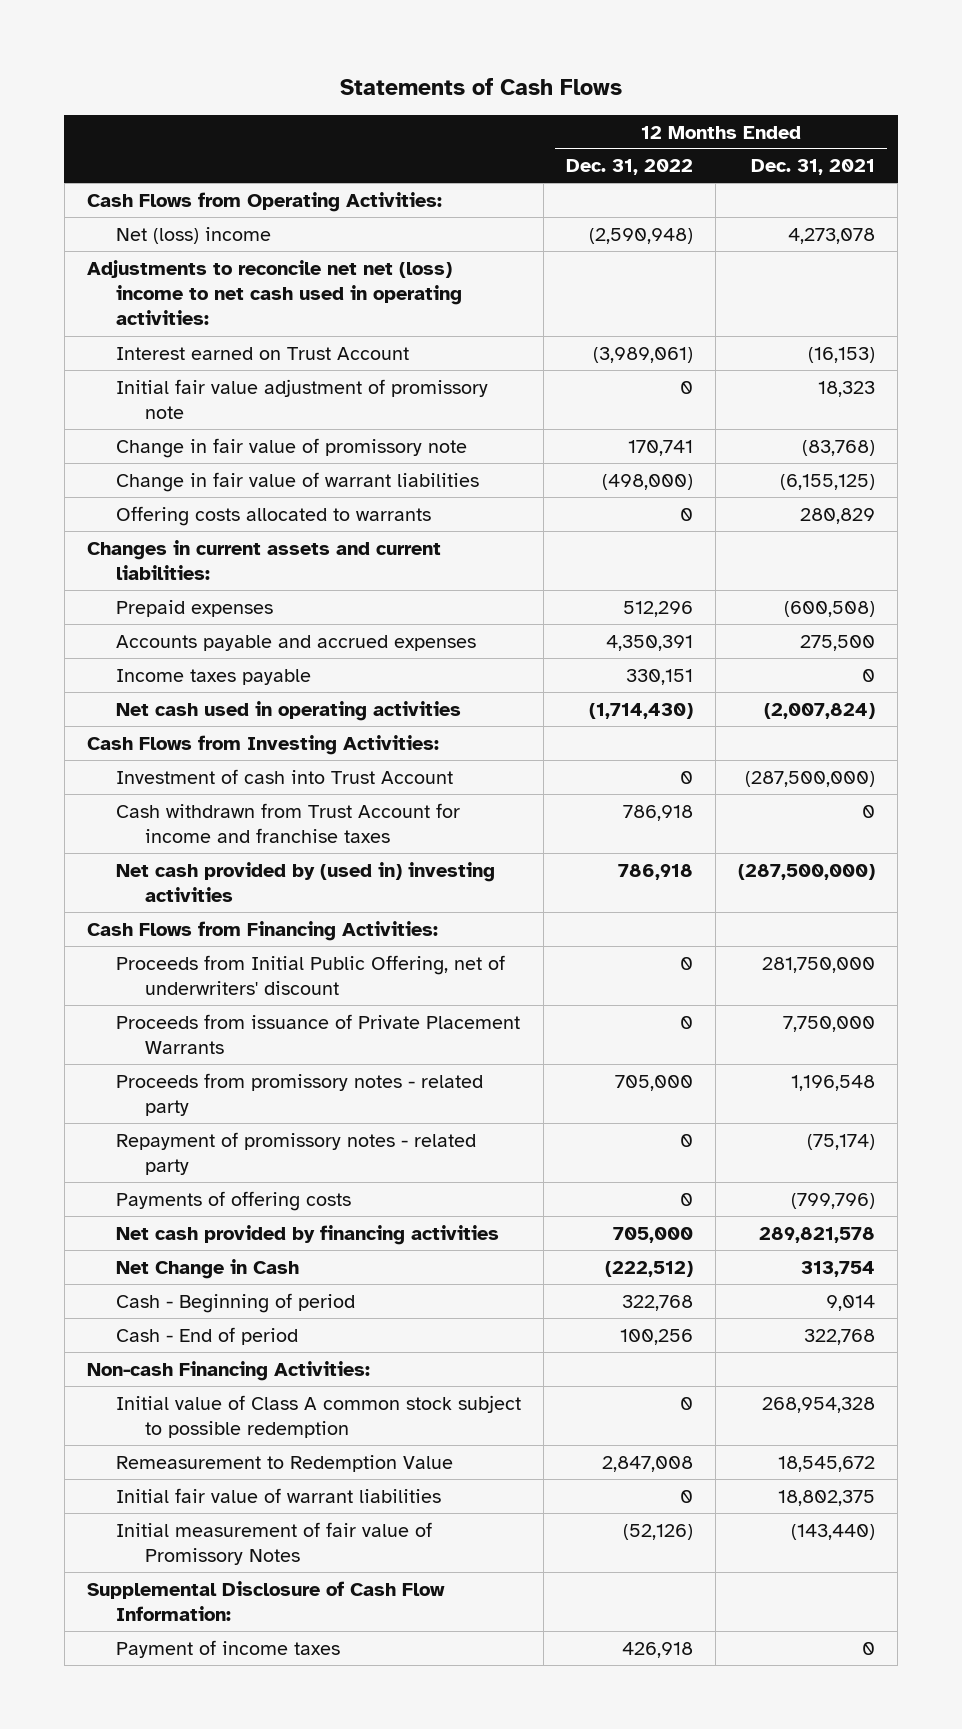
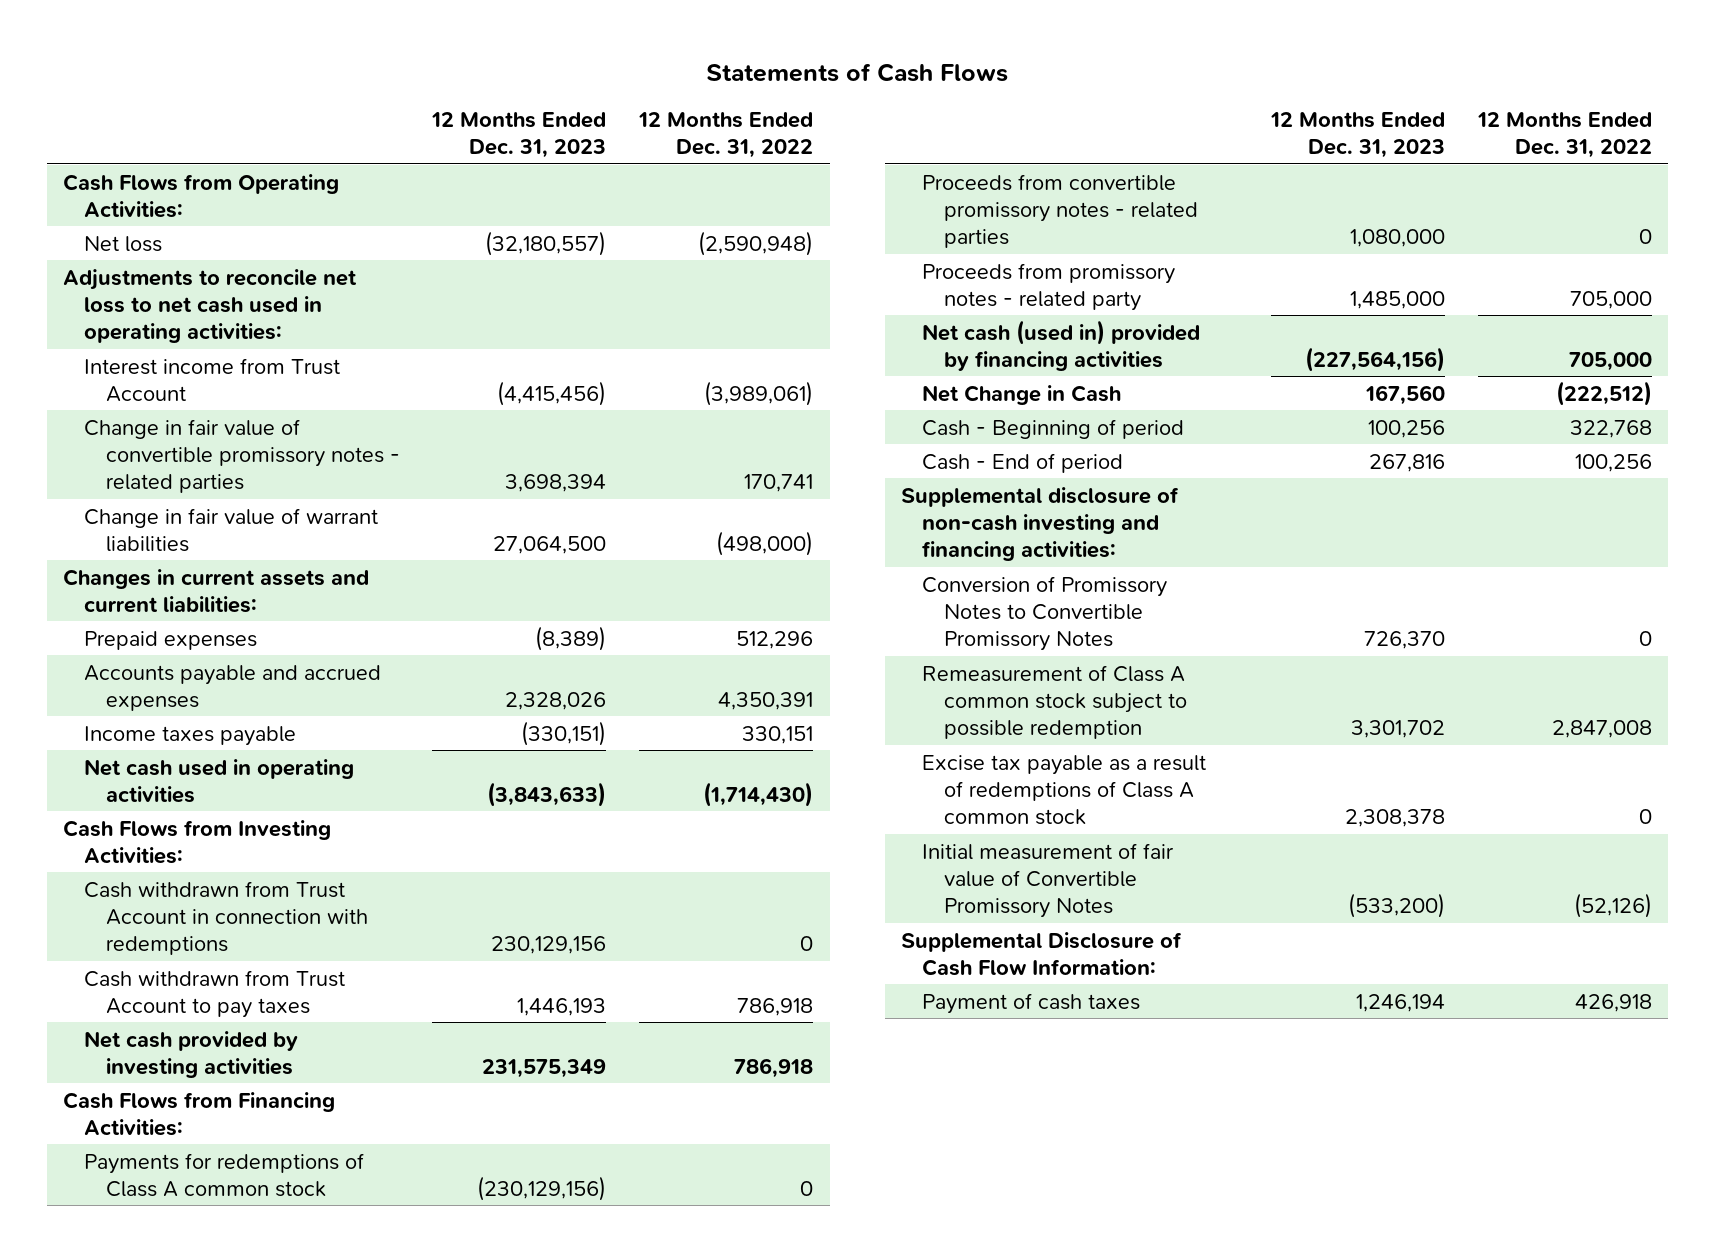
[751,159,876,176] Dec. 31, 2021 -> none
none -> [431,112,607,159] 12 Months Ended Dec. 31, 2023
[115,378,488,420] Initial fair value adjustment of promissory note -> none
[115,226,271,244] Net (loss) income -> [84,235,163,252] Net loss
[86,259,462,326] Adjustments to reconcile net net (loss) income to net cash used in operating activities: -> [63,268,358,343] Adjustments to reconcile net loss to net cash used in operating activities:
[115,346,409,360] Interest earned on Trust Account -> [84,357,341,402] Interest income from Trust Account
[115,437,467,458] Change in fair value of promissory note -> [84,418,400,493] Change in fair value of convertible promissory notes - related parties
[115,505,431,526] Offering costs allocated to warrants -> none
[115,768,453,784] Investment of cash into Trust Account -> none
[115,802,460,844] Cash withdrawn from Trust Account for income and franchise taxes -> [84,880,368,955] Cash withdrawn from Trust Account in connection with redemptions
[623,804,694,821] 786,918 -> [800,935,814,951] 0
none -> [84,969,346,1018] Cash withdrawn from Trust Account to pay taxes
[115,861,495,903] Net cash provided by (used in) investing activities -> [84,1030,299,1078] Net cash provided by investing activities
[115,954,505,996] Proceeds from Initial Public Offering, net of underwriters' discount -> none
[115,1013,520,1055] Proceeds from issuance of Private Placement Warrants -> none
none -> [84,1152,365,1197] Payments for redemptions of Class A common stock
none -> [922,173,1198,248] Proceeds from convertible promissory notes - related parties
[115,1131,476,1176] Repayment of promissory notes - related party -> none
[115,1190,351,1211] Payments of offering costs -> none
[115,1224,499,1245] Net cash provided by financing activities -> [922,319,1201,371] Net cash (used in) provided by financing activities
[115,1394,521,1439] Initial value of Class A common stock subject to possible redemption -> none
[115,1487,441,1503] Initial fair value of warrant liabilities -> none
[86,1360,370,1381] Non-cash Financing Activities: -> [901,486,1180,561] Supplemental disclosure of non-cash investing and financing activities:
none -> [922,575,1168,651] Conversion of Promissory Notes to Convertible Promissory Notes
[115,1454,453,1472] Remeasurement to Redemption Value -> [922,664,1187,739] Remeasurement of Class A common stock subject to possible redemption
none -> [922,754,1207,825] Excise tax payable as a result of redemptions of Class A common stock
[115,1521,432,1566] Initial measurement of fair value of Promissory Notes -> [922,842,1175,918] Initial measurement of fair value of Convertible Promissory Notes
[115,1639,340,1658] Payment of income taxes -> [922,992,1141,1014] Payment of cash taxes

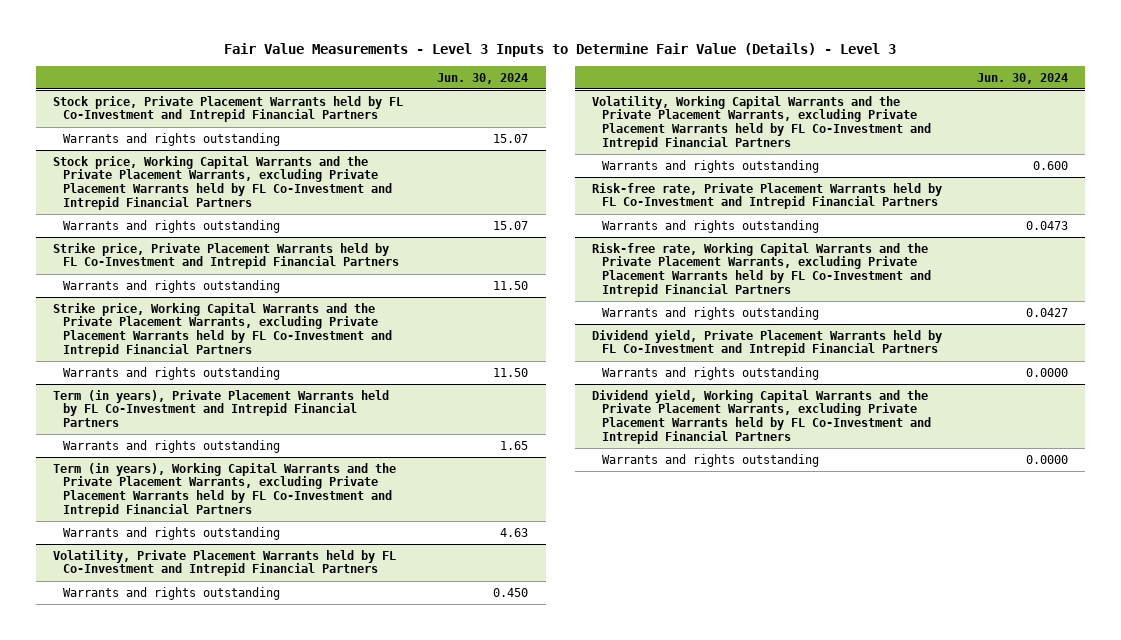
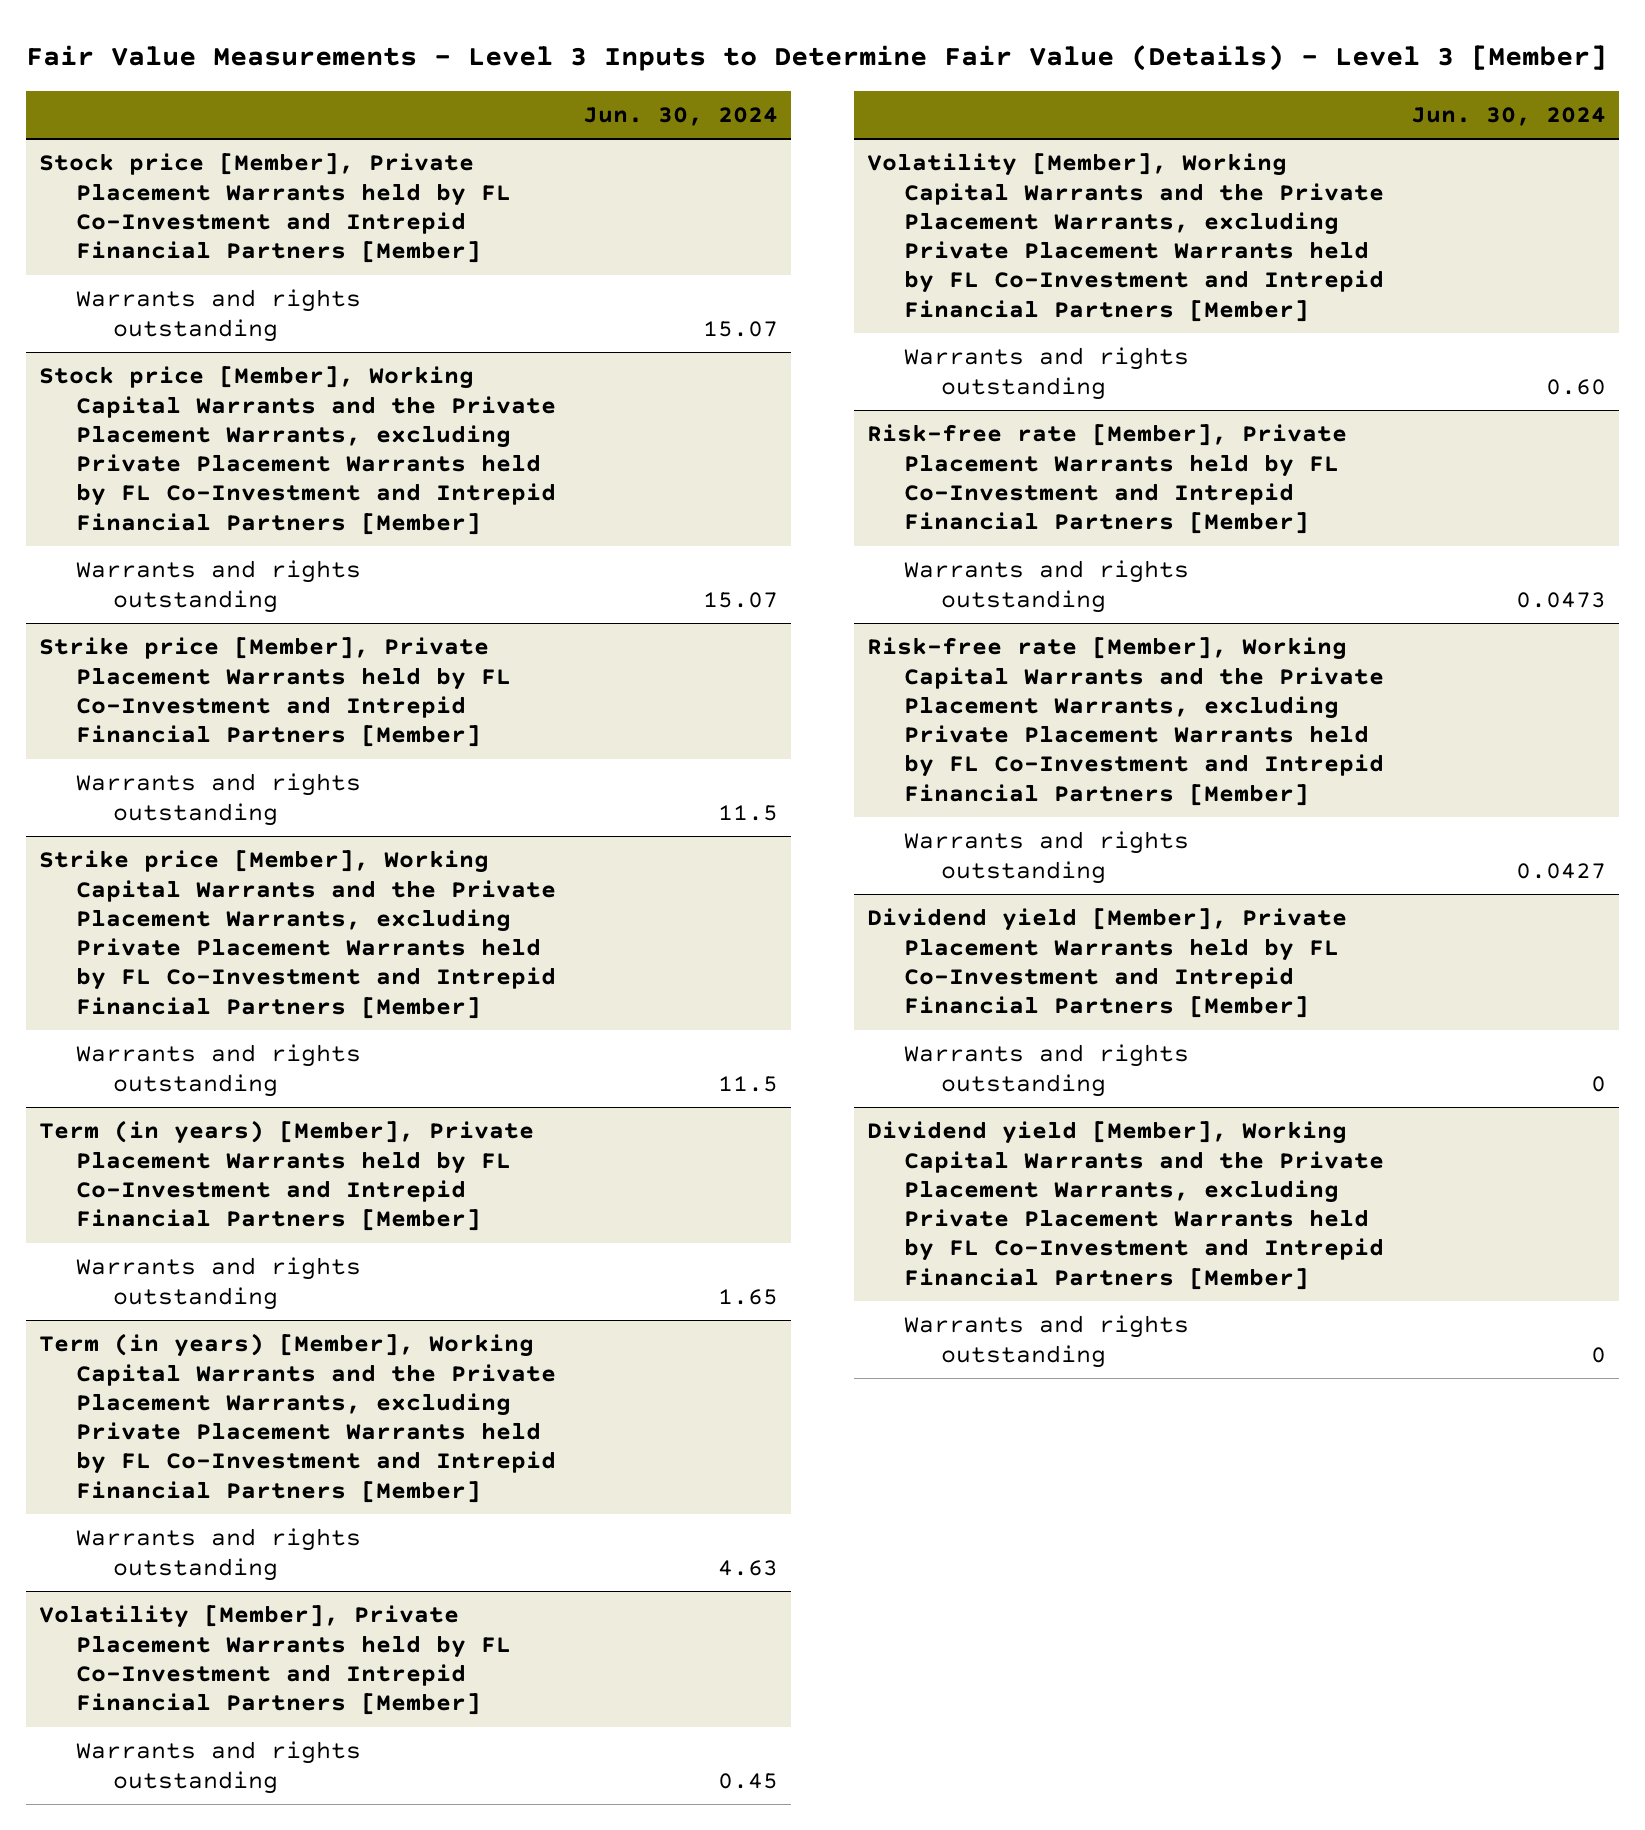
[224,43,897,58] Fair Value Measurements - Level 3 Inputs to Determine Fair Value (Details) - Level 3 -> [26,45,1608,72] Fair Value Measurements - Level 3 Inputs to Determine Fair Value (Details) - Level 3 [Member]
[53,95,404,123] Stock price, Private Placement Warrants held by FL Co-Investment and Intrepid Financial Partners -> [39,153,512,264] Stock price [Member], Private Placement Warrants held by FL Co-Investment and Intrepid Financial Partners [Member]
[53,155,392,211] Stock price, Working Capital Warrants and the Private Placement Warrants, excluding Private Placement Warrants held by FL Co-Investment and Intrepid Financial Partners -> [39,366,557,535] Stock price [Member], Working Capital Warrants and the Private Placement Warrants, excluding Private Placement Warrants held by FL Co-Investment and Intrepid Financial Partners [Member]
[53,242,399,270] Strike price, Private Placement Warrants held by FL Co-Investment and Intrepid Financial Partners -> [39,637,512,748] Strike price [Member], Private Placement Warrants held by FL Co-Investment and Intrepid Financial Partners [Member]
[493,280,529,290] 11.50 -> [717,804,778,821] 11.5
[53,302,392,358] Strike price, Working Capital Warrants and the Private Placement Warrants, excluding Private Placement Warrants held by FL Co-Investment and Intrepid Financial Partners -> [39,850,557,1019] Strike price [Member], Working Capital Warrants and the Private Placement Warrants, excluding Private Placement Warrants held by FL Co-Investment and Intrepid Financial Partners [Member]
[493,367,529,377] 11.50 -> [717,1075,778,1092] 11.5
[53,389,390,428] Term (in years), Private Placement Warrants held by FL Co-Investment and Intrepid Financial Partners -> [39,1120,535,1232] Term (in years) [Member], Private Placement Warrants held by FL Co-Investment and Intrepid Financial Partners [Member]
[53,462,397,518] Term (in years), Working Capital Warrants and the Private Placement Warrants, excluding Private Placement Warrants held by FL Co-Investment and Intrepid Financial Partners -> [39,1333,557,1503] Term (in years) [Member], Working Capital Warrants and the Private Placement Warrants, excluding Private Placement Warrants held by FL Co-Investment and Intrepid Financial Partners [Member]
[53,549,397,577] Volatility, Private Placement Warrants held by FL Co-Investment and Intrepid Financial Partners -> [39,1605,512,1716] Volatility [Member], Private Placement Warrants held by FL Co-Investment and Intrepid Financial Partners [Member]
[493,587,529,597] 0.450 -> [717,1772,778,1789] 0.45
[592,95,932,151] Volatility, Working Capital Warrants and the Private Placement Warrants, excluding Private Placement Warrants held by FL Co-Investment and Intrepid Financial Partners -> [867,153,1385,322] Volatility [Member], Working Capital Warrants and the Private Placement Warrants, excluding Private Placement Warrants held by FL Co-Investment and Intrepid Financial Partners [Member]
[1032,160,1068,170] 0.600 -> [1545,378,1606,395] 0.60
[592,182,943,210] Risk-free rate, Private Placement Warrants held by FL Co-Investment and Intrepid Financial Partners -> [867,424,1348,535] Risk-free rate [Member], Private Placement Warrants held by FL Co-Investment and Intrepid Financial Partners [Member]
[592,242,932,298] Risk-free rate, Working Capital Warrants and the Private Placement Warrants, excluding Private Placement Warrants held by FL Co-Investment and Intrepid Financial Partners -> [867,637,1385,806] Risk-free rate [Member], Working Capital Warrants and the Private Placement Warrants, excluding Private Placement Warrants held by FL Co-Investment and Intrepid Financial Partners [Member]
[592,329,943,357] Dividend yield, Private Placement Warrants held by FL Co-Investment and Intrepid Financial Partners -> [867,908,1348,1019] Dividend yield [Member], Private Placement Warrants held by FL Co-Investment and Intrepid Financial Partners [Member]
[1025,367,1068,377] 0.0000 -> [1590,1075,1606,1092] 0
[592,389,932,445] Dividend yield, Working Capital Warrants and the Private Placement Warrants, excluding Private Placement Warrants held by FL Co-Investment and Intrepid Financial Partners -> [867,1121,1385,1290] Dividend yield [Member], Working Capital Warrants and the Private Placement Warrants, excluding Private Placement Warrants held by FL Co-Investment and Intrepid Financial Partners [Member]
[1025,454,1068,464] 0.0000 -> [1590,1346,1606,1363] 0

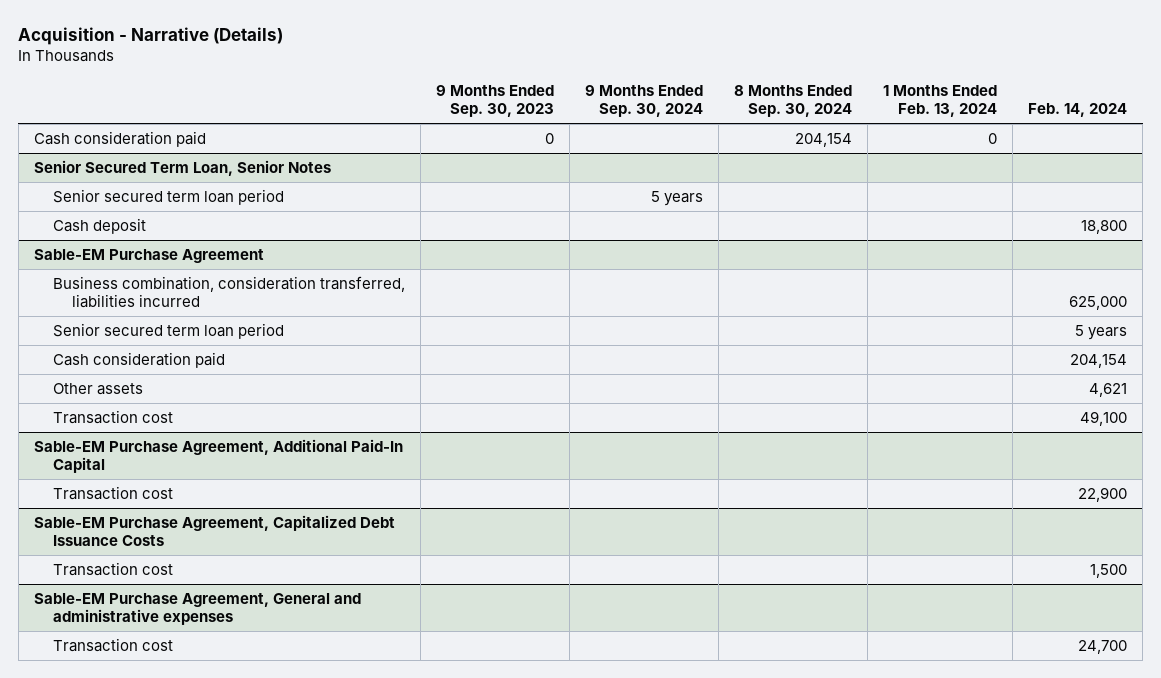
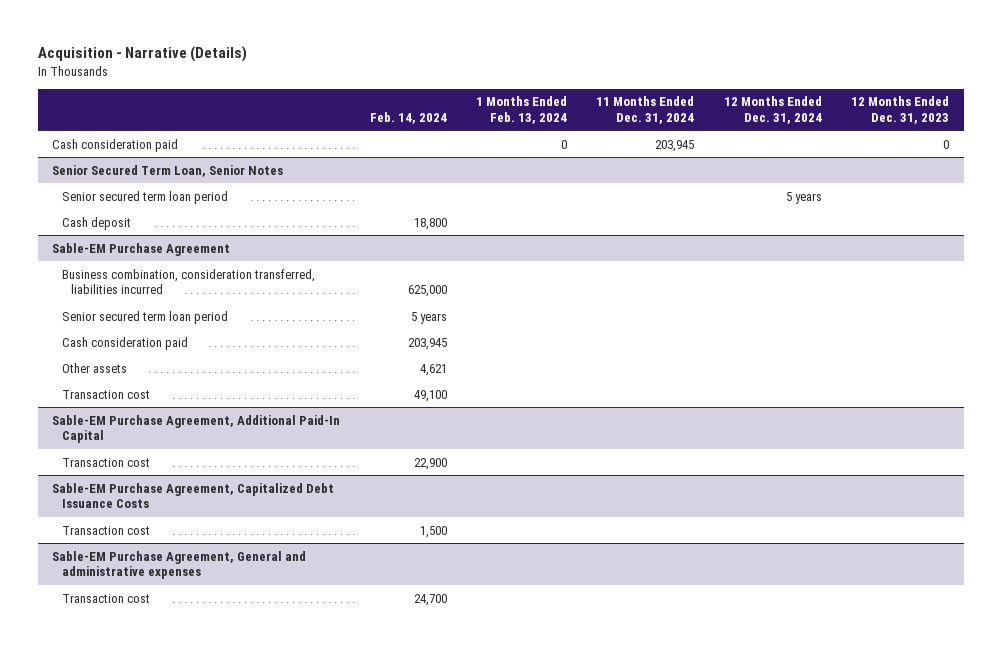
[435,85,554,118] 9 Months Ended Sep. 30, 2023 -> none
[584,85,703,118] 9 Months Ended Sep. 30, 2024 -> none
[733,85,852,118] 8 Months Ended Sep. 30, 2024 -> none
none -> [596,96,695,124] 11 Months Ended Dec. 31, 2024
none -> [723,96,822,124] 12 Months Ended Dec. 31, 2024
none -> [850,96,949,124] 12 Months Ended Dec. 31, 2023
[1070,353,1128,368] 204,154 -> [407,337,447,350] 203,945

